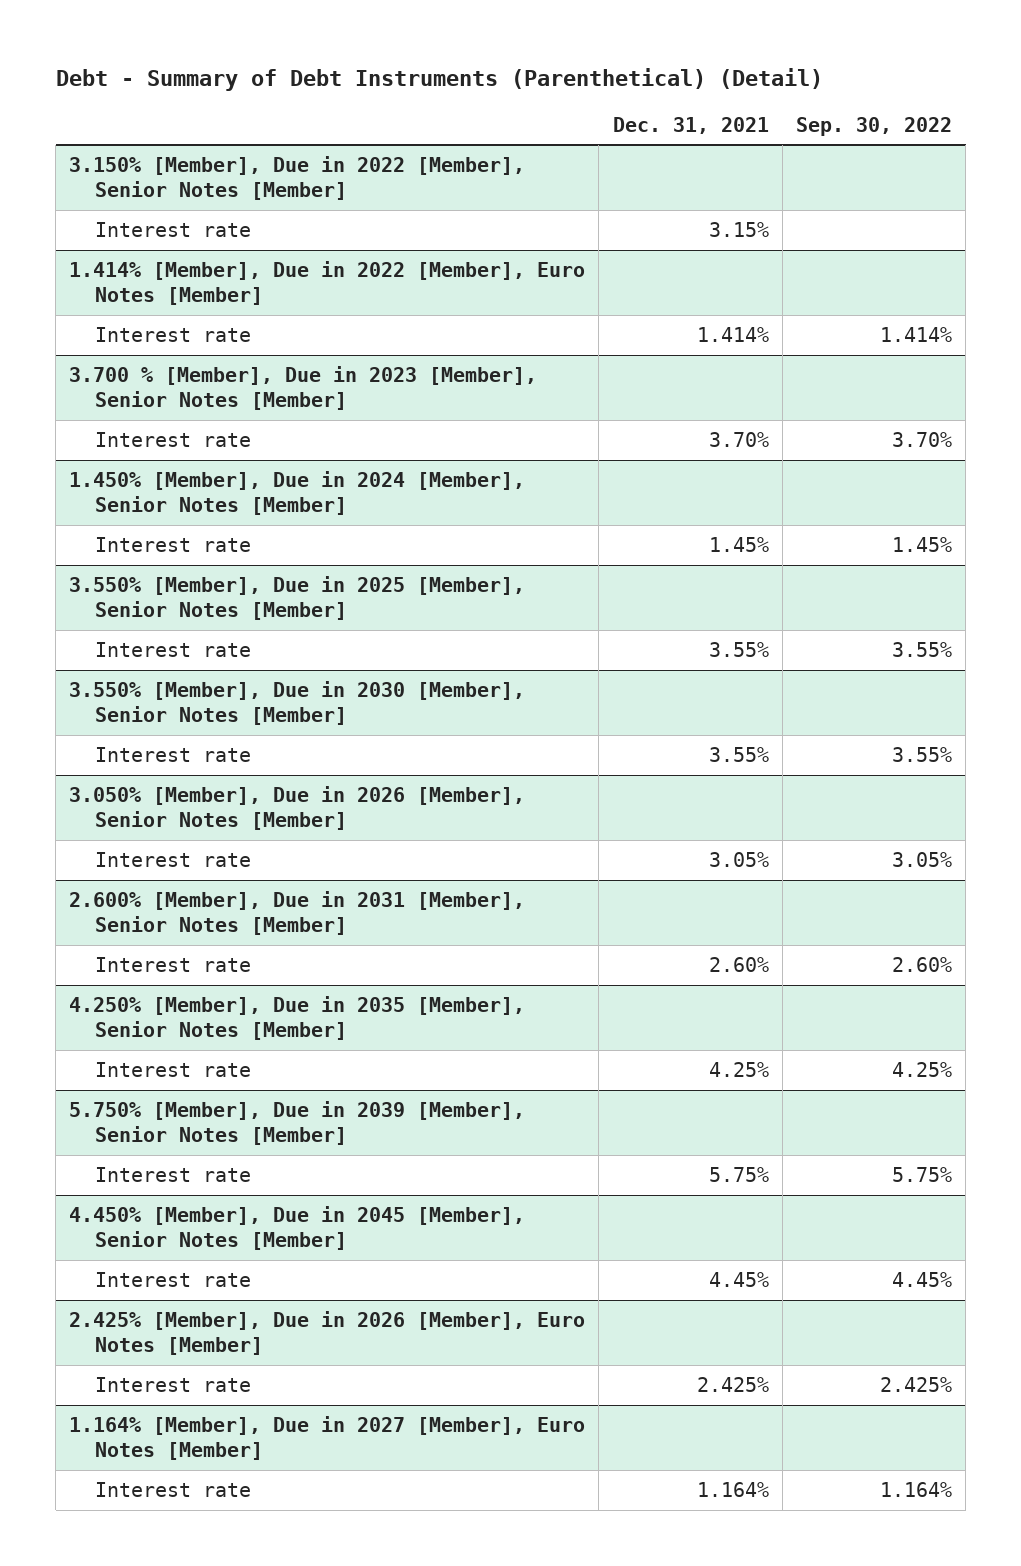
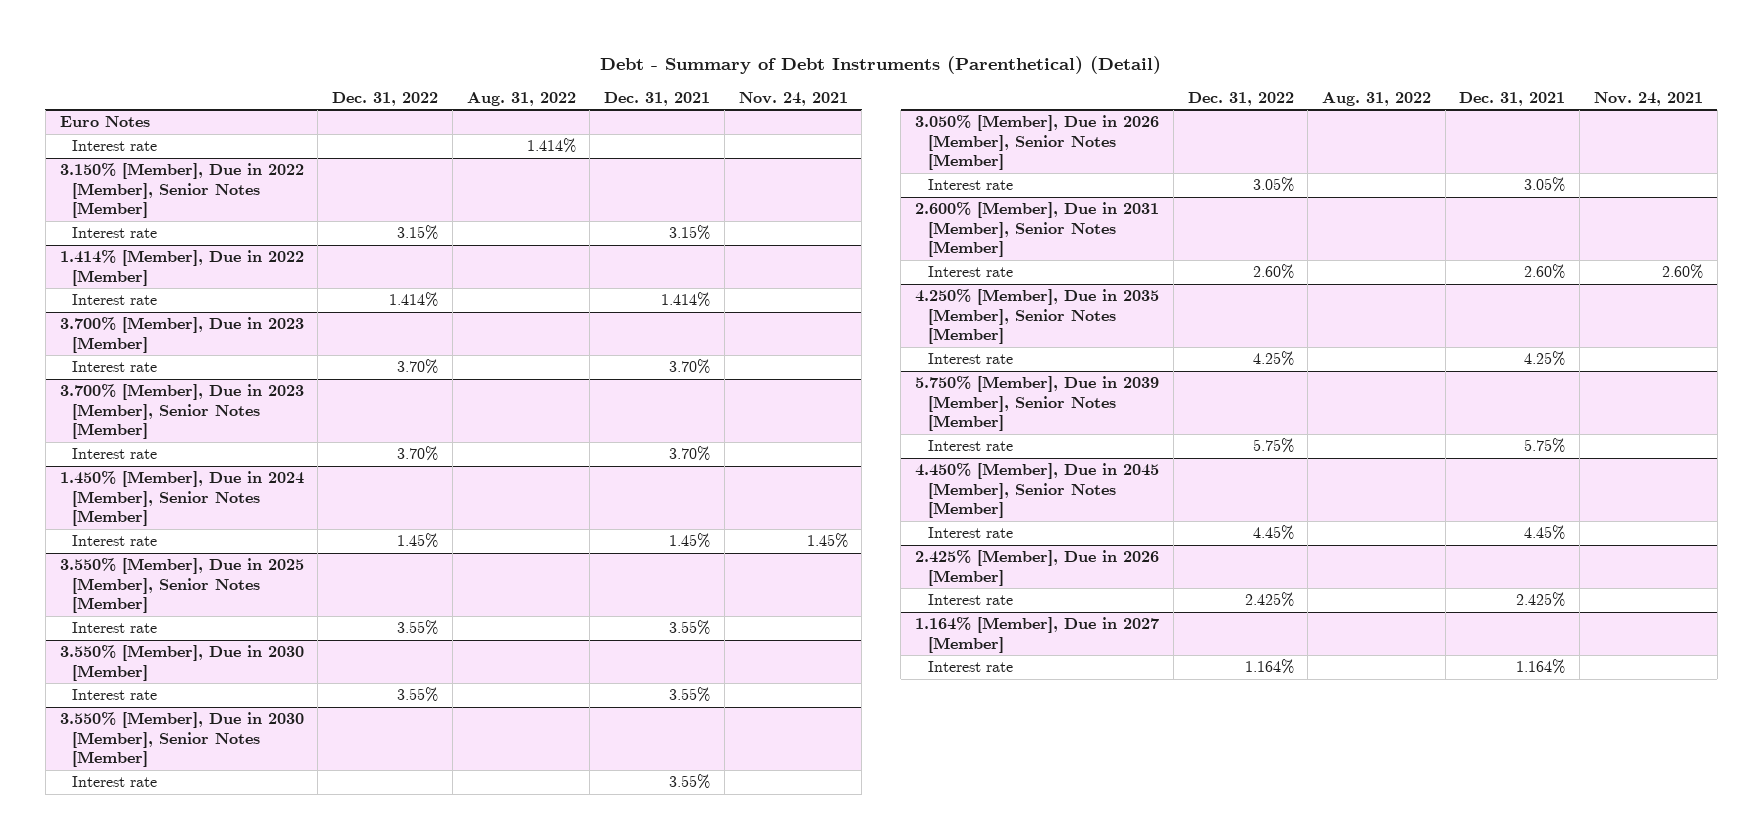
[795,116,952,136] Sep. 30, 2022 -> none
none -> [332,91,439,106] Dec. 31, 2022
none -> [466,91,576,106] Aug. 31, 2022
none -> [738,91,848,106] Nov. 24, 2021
none -> [59,116,150,128] Euro Notes
none -> [72,140,158,152] Interest rate
[69,260,586,305] 1.414% [Member], Due in 2022 [Member], Euro Notes [Member] -> [59,250,304,286] 1.414% [Member], Due in 2022 [Member]
[69,365,538,410] 3.700 % [Member], Due in 2023 [Member], Senior Notes [Member] -> [59,317,304,353] 3.700% [Member], Due in 2023 [Member]
none -> [59,384,304,440] 3.700% [Member], Due in 2023 [Member], Senior Notes [Member]
none -> [72,448,158,460] Interest rate
none -> [59,645,304,681] 3.550% [Member], Due in 2030 [Member]
none -> [72,689,158,701] Interest rate
[69,1310,586,1355] 2.425% [Member], Due in 2026 [Member], Euro Notes [Member] -> [915,550,1160,586] 2.425% [Member], Due in 2026 [Member]
[69,1415,586,1460] 1.164% [Member], Due in 2027 [Member], Euro Notes [Member] -> [915,617,1160,653] 1.164% [Member], Due in 2027 [Member]

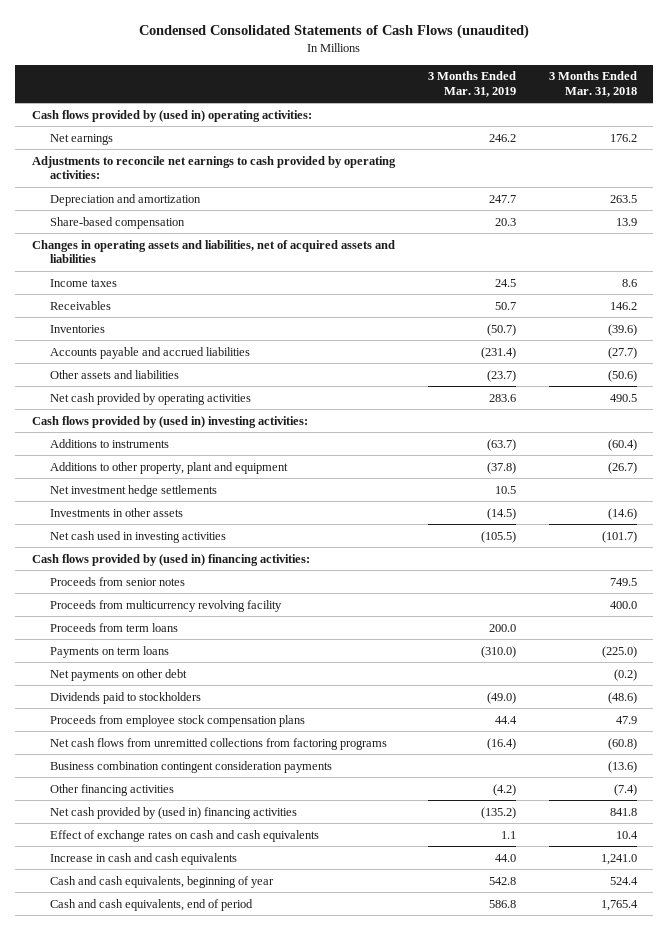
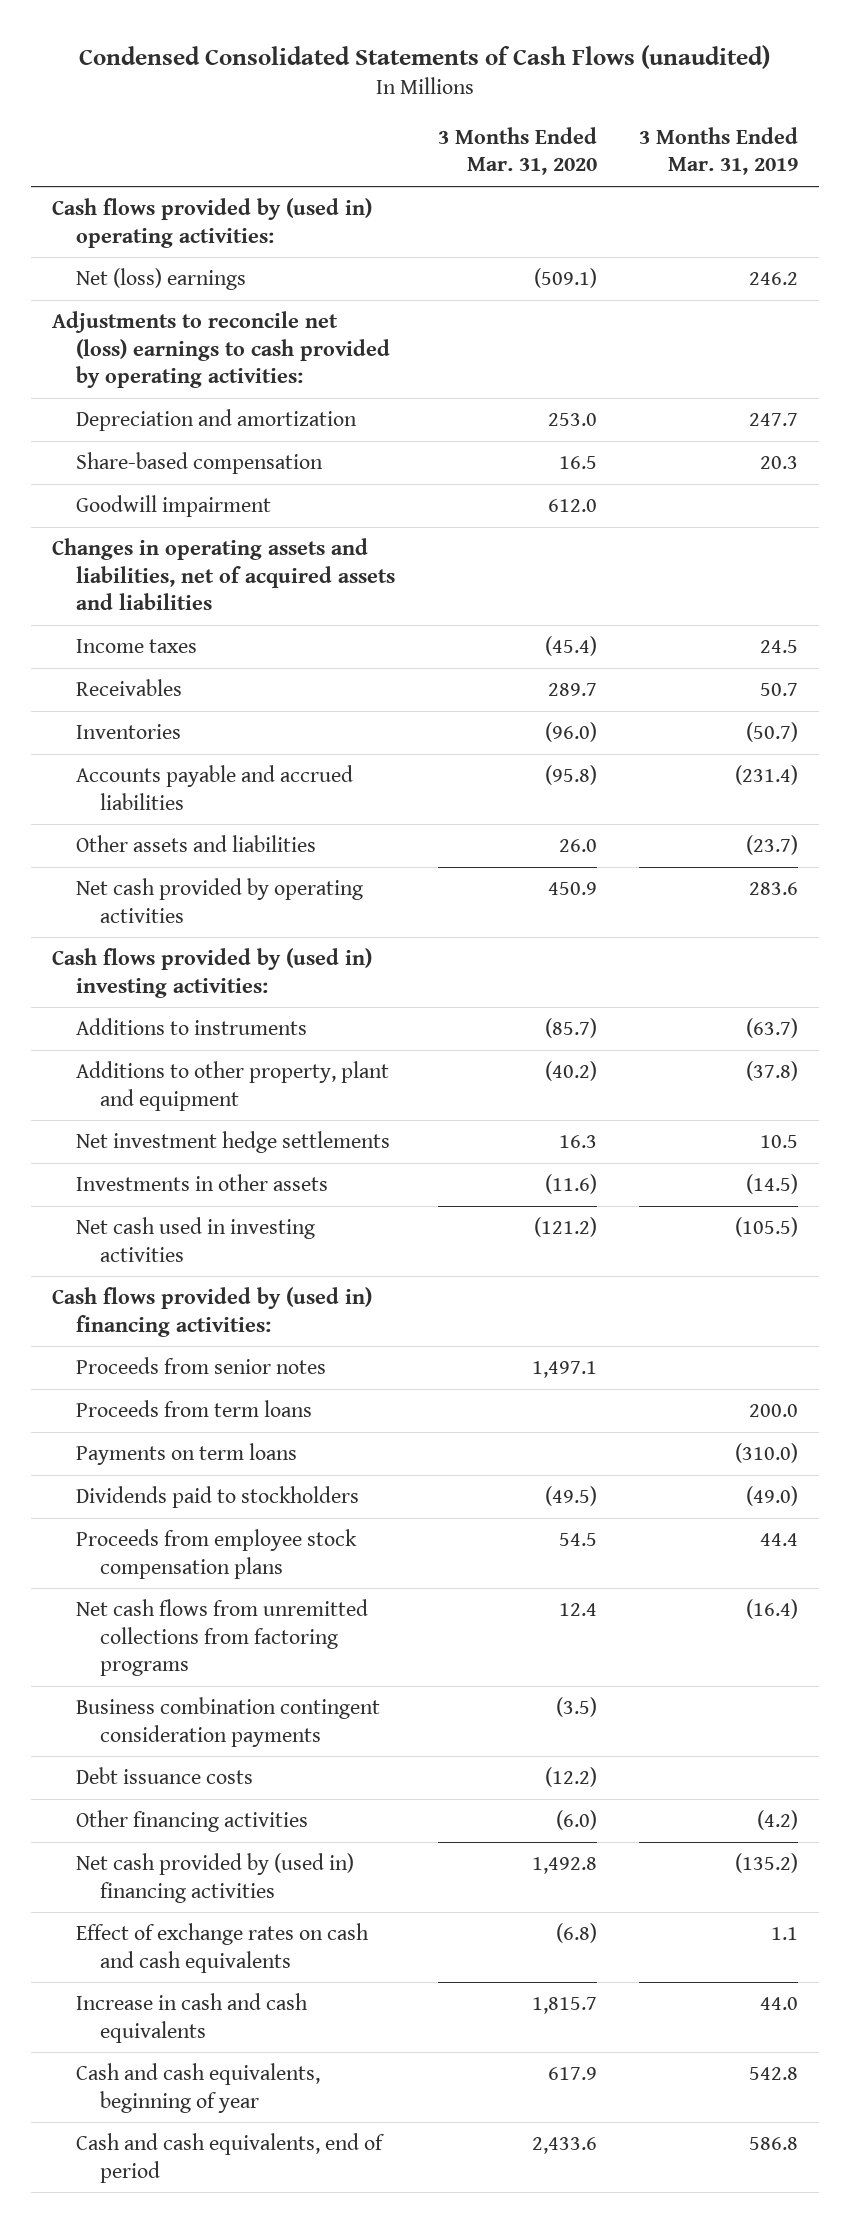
[548,71,637,97] 3 Months Ended Mar. 31, 2018 -> none
none -> [437,127,597,176] 3 Months Ended Mar. 31, 2020
[49,133,113,145] Net earnings -> [76,268,247,291] Net (loss) earnings
[31,155,396,180] Adjustments to reconcile net earnings to cash provided by operating activities: -> [52,311,391,388] Adjustments to reconcile net (loss) earnings to cash provided by operating activities:
none -> [76,495,272,518] Goodwill impairment
[49,599,282,612] Proceeds from multicurrency revolving facility -> none
[49,668,187,681] Net payments on other debt -> none
none -> [76,1767,254,1785] Debt issuance costs

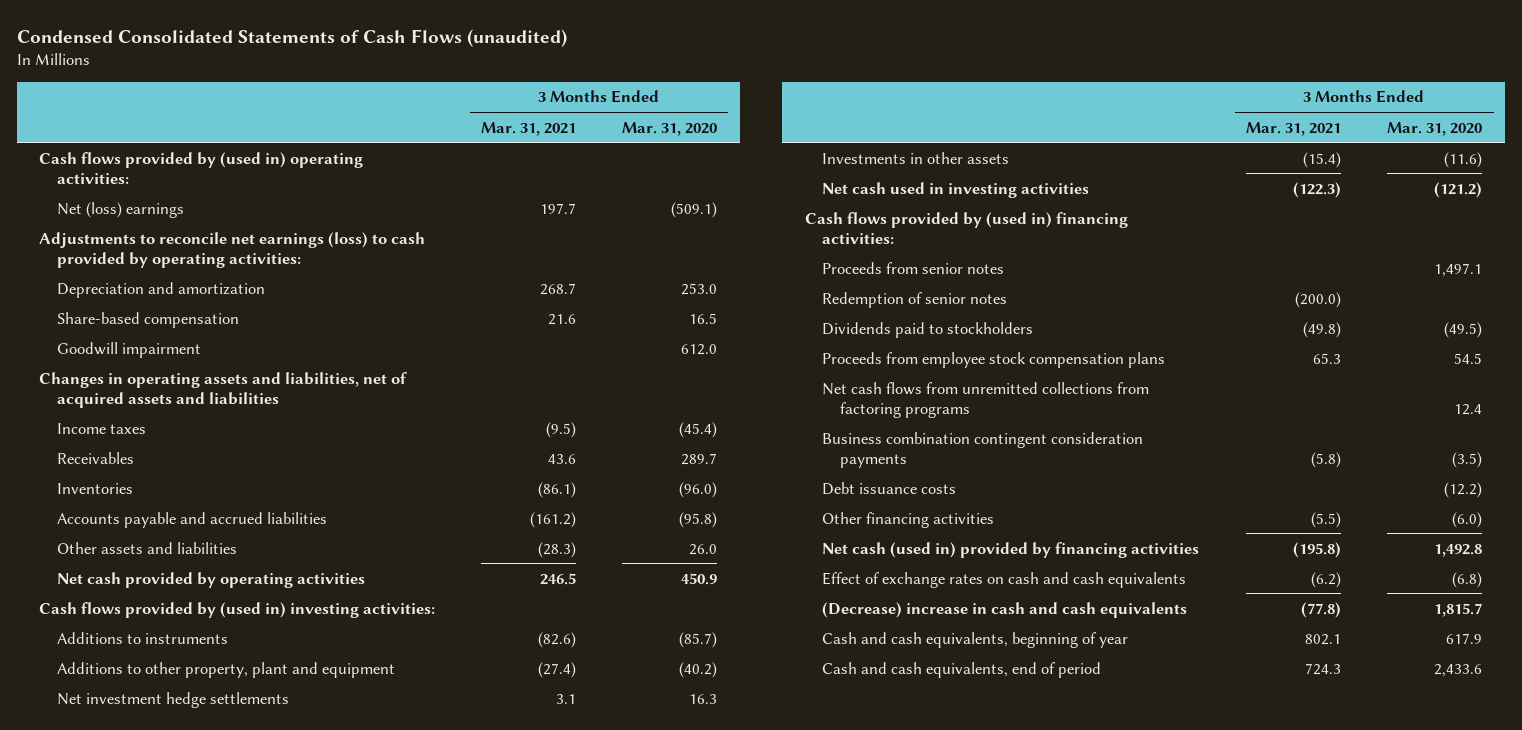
[639,127,799,176] 3 Months Ended Mar. 31, 2019 -> none
none -> [481,121,577,136] Mar. 31, 2021
[52,311,391,388] Adjustments to reconcile net (loss) earnings to cash provided by operating activities: -> [39,231,426,268] Adjustments to reconcile net earnings (loss) to cash provided by operating activities:
[76,1400,313,1418] Proceeds from term loans -> none
[76,1443,298,1466] Payments on term loans -> none
none -> [822,291,1008,308] Redemption of senior notes
[76,1853,355,1903] Net cash provided by (used in) financing activities -> [822,541,1200,558] Net cash (used in) provided by financing activities
[76,1993,309,2043] Increase in cash and cash equivalents -> [822,601,1188,618] (Decrease) increase in cash and cash equivalents

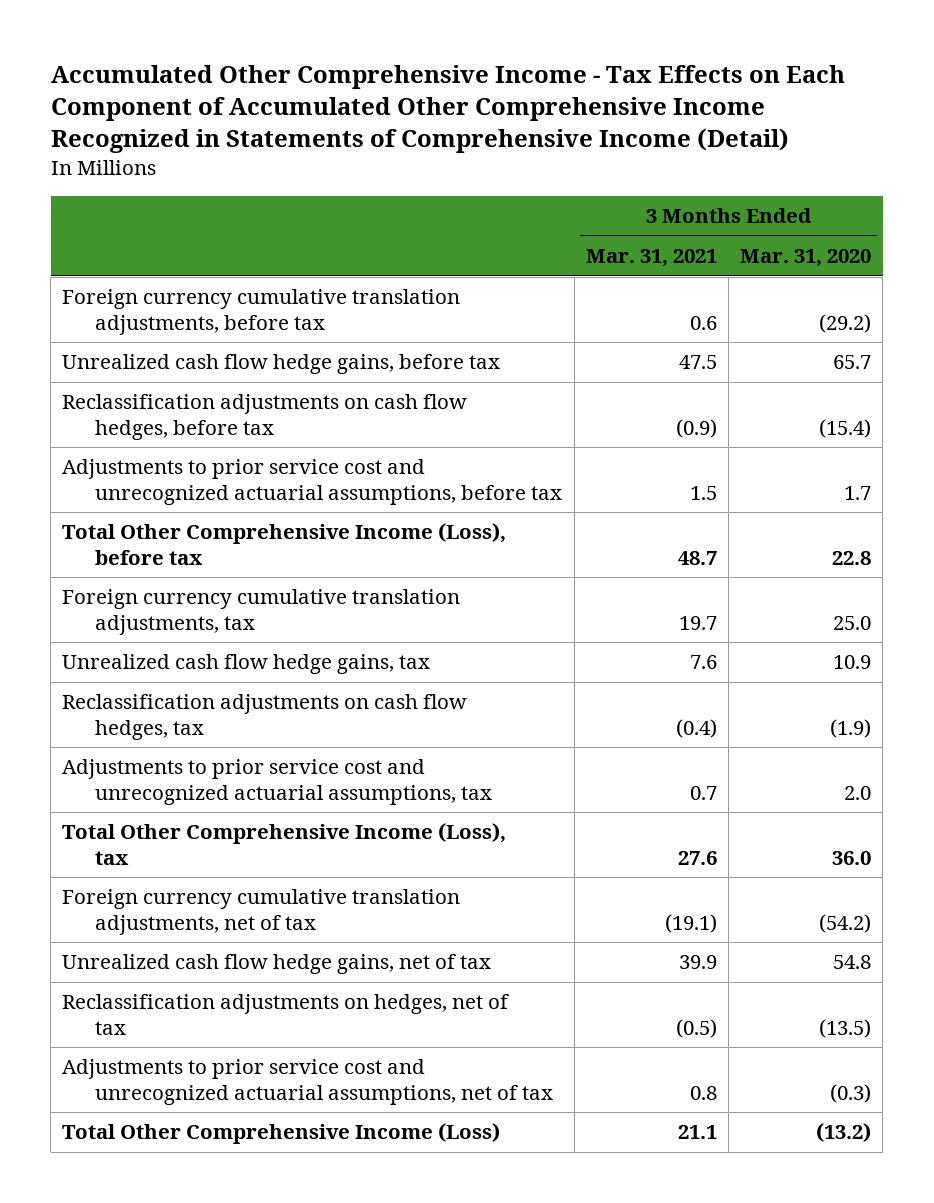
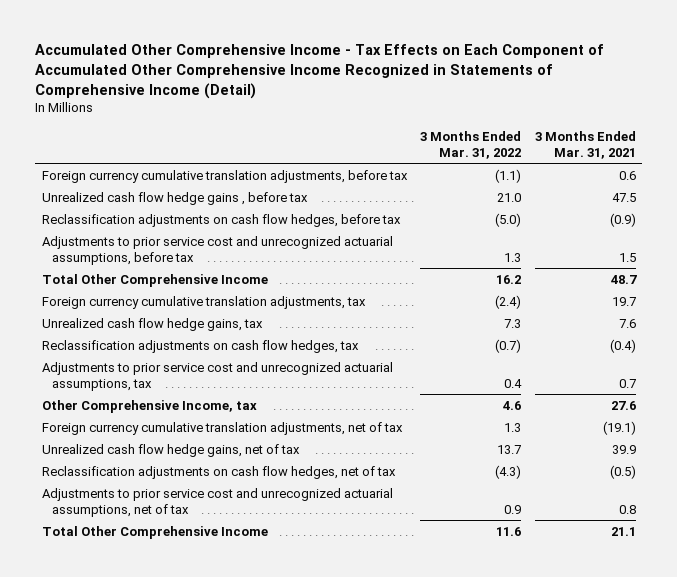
[740,249,872,268] Mar. 31, 2020 -> none
none -> [420,130,522,159] 3 Months Ended Mar. 31, 2022
[62,354,501,375] Unrealized cash flow hedge gains, before tax -> [41,191,308,205] Unrealized cash flow hedge gains , before tax
[62,523,507,565] Total Other Comprehensive Income (Loss), before tax -> [41,273,268,287] Total Other Comprehensive Income
[62,823,507,865] Total Other Comprehensive Income (Loss), tax -> [41,399,257,413] Other Comprehensive Income, tax
[62,994,510,1035] Reclassification adjustments on hedges, net of tax -> [41,465,396,479] Reclassification adjustments on cash flow hedges, net of tax
[62,1123,501,1145] Total Other Comprehensive Income (Loss) -> [41,525,268,539] Total Other Comprehensive Income

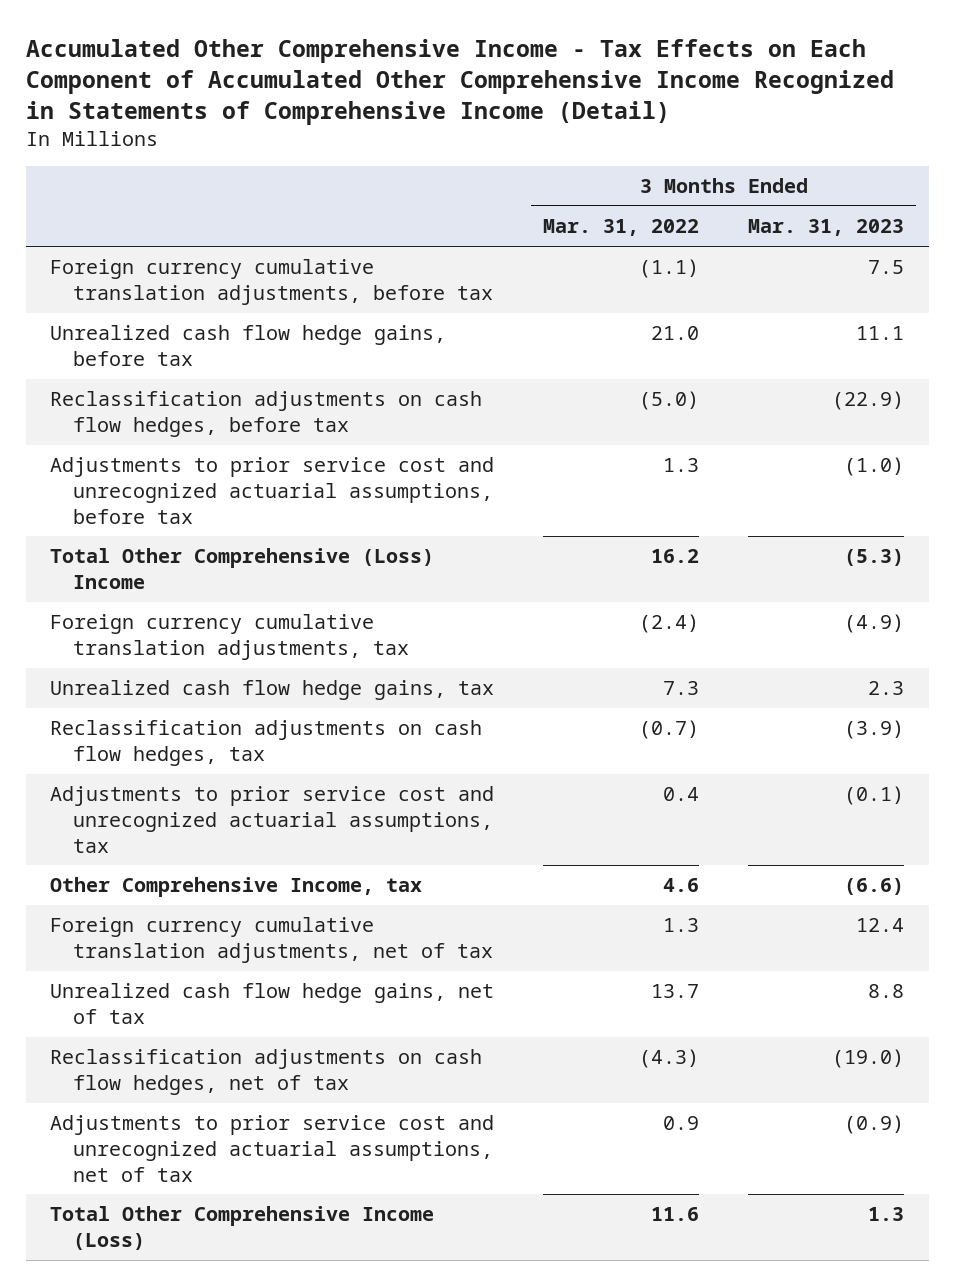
[534,130,636,159] 3 Months Ended Mar. 31, 2021 -> none
none -> [748,219,905,237] Mar. 31, 2023
[41,191,308,205] Unrealized cash flow hedge gains , before tax -> [50,325,447,366] Unrealized cash flow hedge gains, before tax
[41,273,268,287] Total Other Comprehensive Income -> [50,548,435,589] Total Other Comprehensive (Loss) Income
[41,525,268,539] Total Other Comprehensive Income -> [50,1206,435,1250] Total Other Comprehensive Income (Loss)

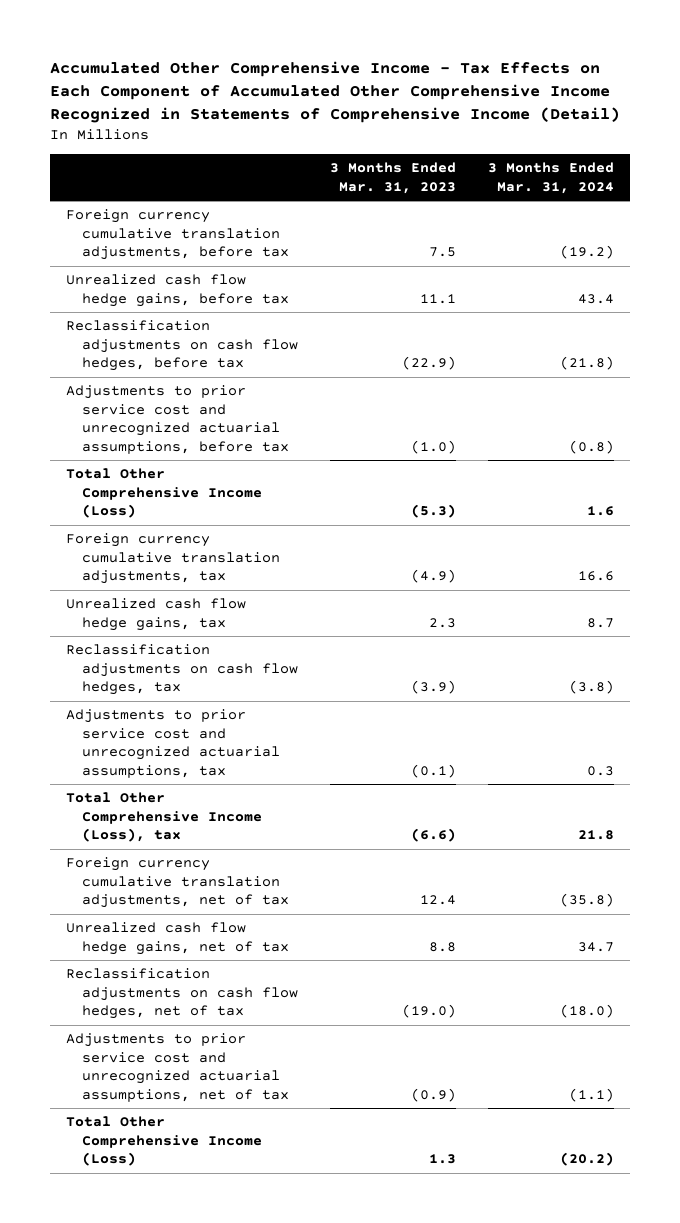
[543,219,700,237] Mar. 31, 2022 -> none
none -> [488,162,615,194] 3 Months Ended Mar. 31, 2024
[50,548,435,589] Total Other Comprehensive (Loss) Income -> [66,468,263,519] Total Other Comprehensive Income (Loss)
[50,877,423,898] Other Comprehensive Income, tax -> [66,792,263,843] Total Other Comprehensive Income (Loss), tax

